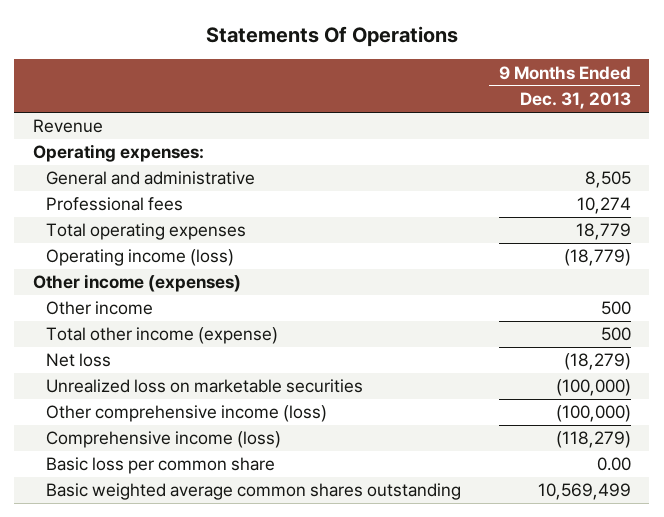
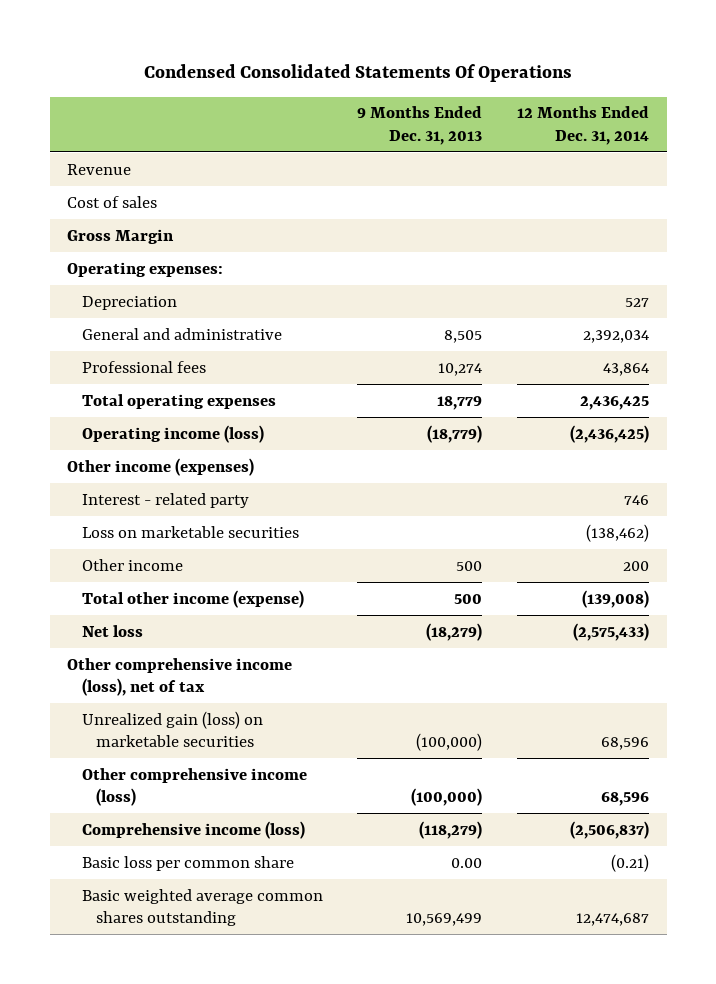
[205,25,458,47] Statements Of Operations -> [144,64,573,83] Condensed Consolidated Statements Of Operations
none -> [517,106,650,145] 12 Months Ended Dec. 31, 2014
none -> [67,195,158,208] Cost of sales
none -> [67,228,175,244] Gross Margin
none -> [81,295,177,310] Depreciation
none -> [81,492,249,508] Interest - related party
none -> [81,525,299,538] Loss on marketable securities
none -> [67,657,293,697] Other comprehensive income (loss), net of tax
[46,379,364,394] Unrealized loss on marketable securities -> [81,710,263,748] Unrealized gain (loss) on marketable securities

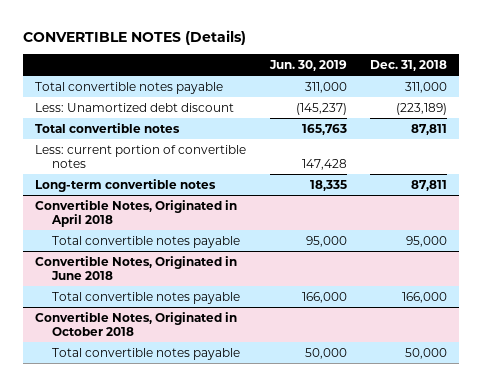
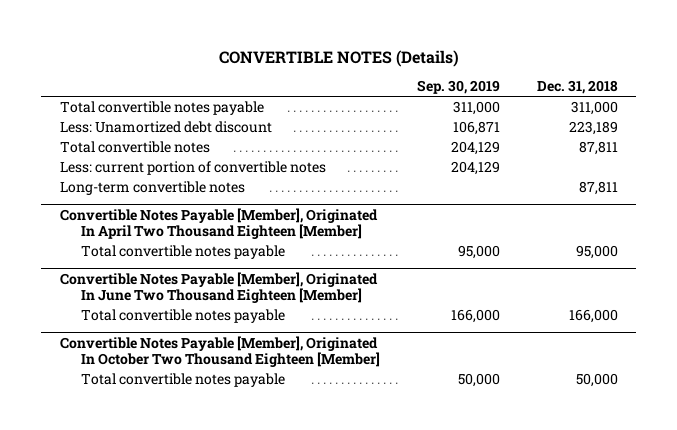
[268,59,347,71] Jun. 30, 2019 -> none
none -> [416,80,500,95] Sep. 30, 2019
[396,102,448,115] (223,189) -> [568,121,618,136] 223,189
[34,199,237,228] Convertible Notes, Originated in April 2018 -> none
none -> [59,207,378,239] Convertible Notes Payable [Member], Originated In April Two Thousand Eighteen [Member]
[34,255,237,281] Convertible Notes, Originated in June 2018 -> none
none -> [59,271,378,303] Convertible Notes Payable [Member], Originated In June Two Thousand Eighteen [Member]
[34,311,237,337] Convertible Notes, Originated in October 2018 -> none
none -> [59,335,380,367] Convertible Notes Payable [Member], Originated In October Two Thousand Eighteen [Member]

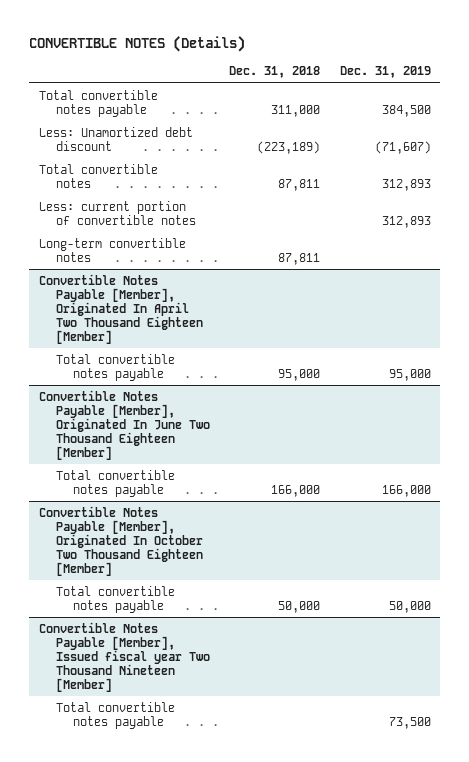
[416,80,500,95] Sep. 30, 2019 -> none
none -> [339,66,431,79] Dec. 31, 2019
[568,121,618,136] 223,189 -> [257,140,321,154] (223,189)
none -> [38,621,210,692] Convertible Notes Payable [Member], Issued fiscal year Two Thousand Nineteen [Member]
none -> [55,701,175,729] Total convertible notes payable

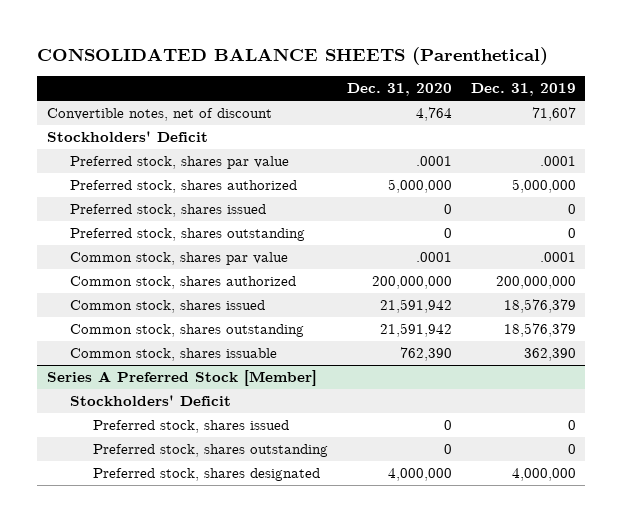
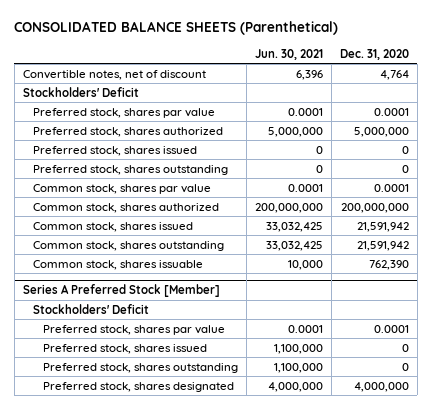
[470,83,576,97] Dec. 31, 2019 -> none
none -> [255,48,324,60] Jun. 30, 2021
[416,156,453,167] .0001 -> [374,107,410,116] 0.0001
[416,252,453,263] .0001 -> [374,183,410,192] 0.0001
none -> [43,324,226,335] Preferred stock, shares par value

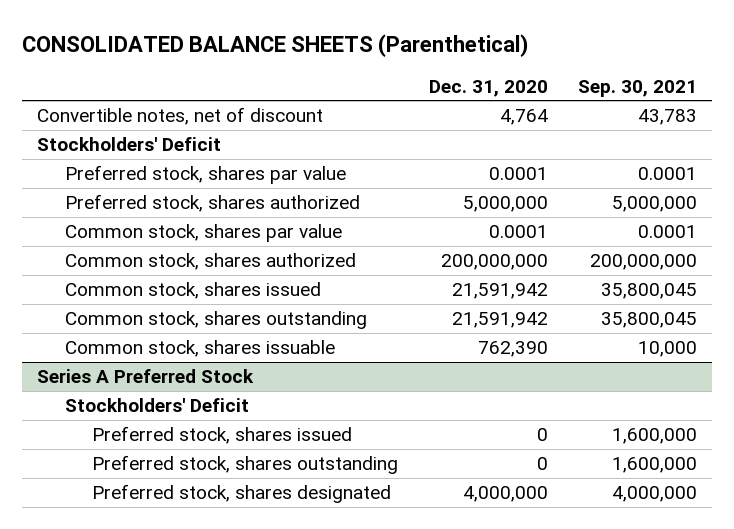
[255,48,324,60] Jun. 30, 2021 -> none
none -> [577,79,697,97] Sep. 30, 2021
[32,145,197,156] Preferred stock, shares issued -> none
[32,164,228,175] Preferred stock, shares outstanding -> none
[22,284,220,298] Series A Preferred Stock [Member] -> [37,369,255,384] Series A Preferred Stock
[43,324,226,335] Preferred stock, shares par value -> none

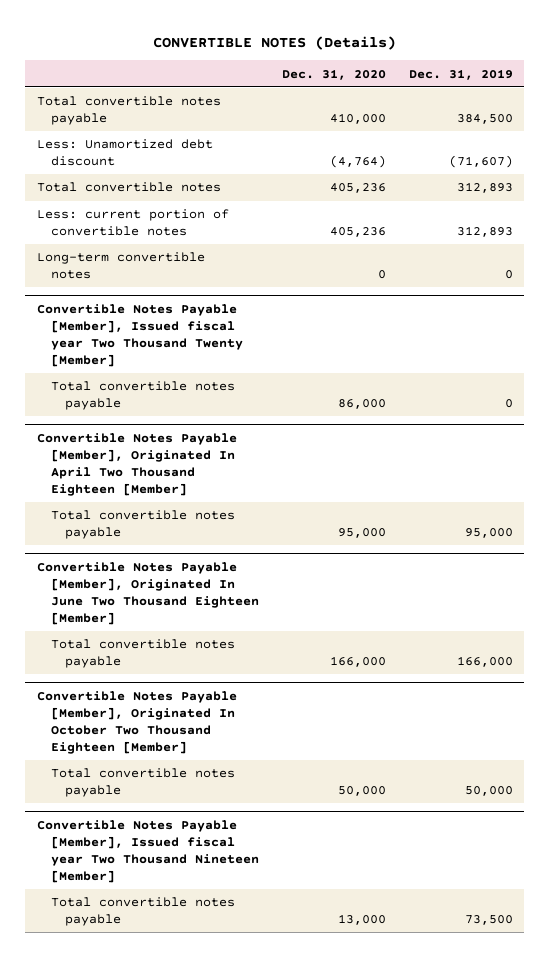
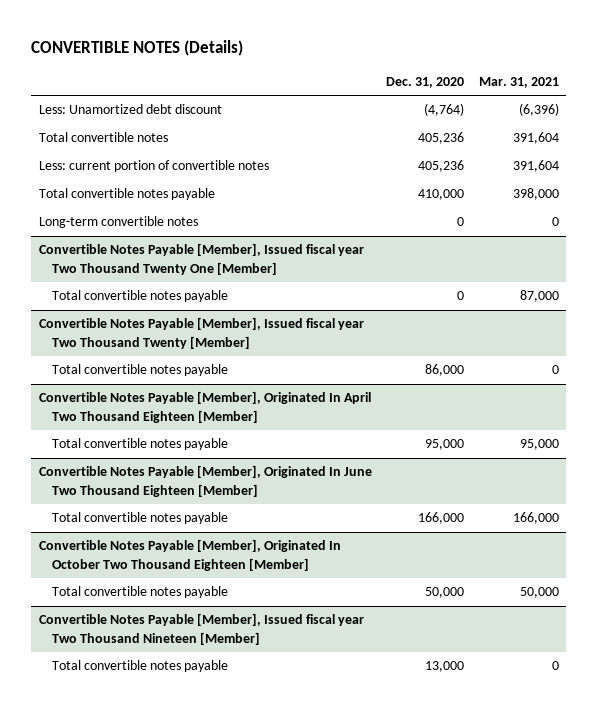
[408,68,513,80] Dec. 31, 2019 -> none
none -> [479,77,560,89] Mar. 31, 2021
[36,96,221,126] Total convertible notes payable -> [38,188,215,201] Total convertible notes payable
none -> [38,243,364,275] Convertible Notes Payable [Member], Issued fiscal year Two Thousand Twenty One [Member]
none -> [51,290,228,303] Total convertible notes payable

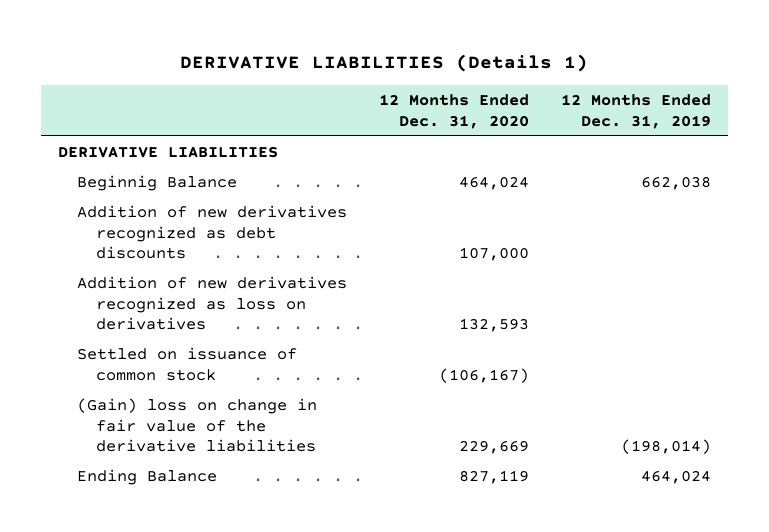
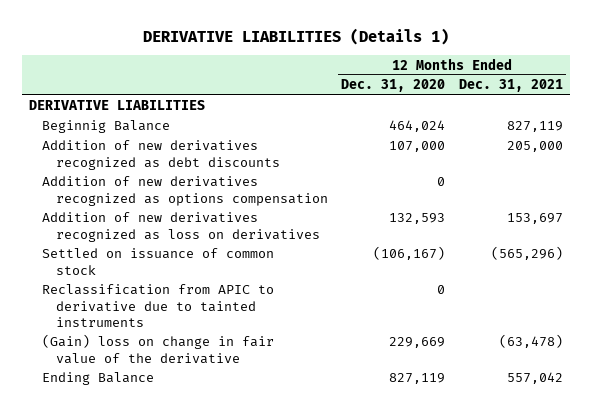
[561,94,712,129] 12 Months Ended Dec. 31, 2019 -> none
none -> [459,79,564,93] Dec. 31, 2021
none -> [42,176,328,206] Addition of new derivatives recognized as options compensation
none -> [42,284,275,328] Reclassification from APIC to derivative due to tainted instruments
[76,398,317,453] (Gain) loss on change in fair value of the derivative liabilities -> [42,334,275,364] (Gain) loss on change in fair value of the derivative

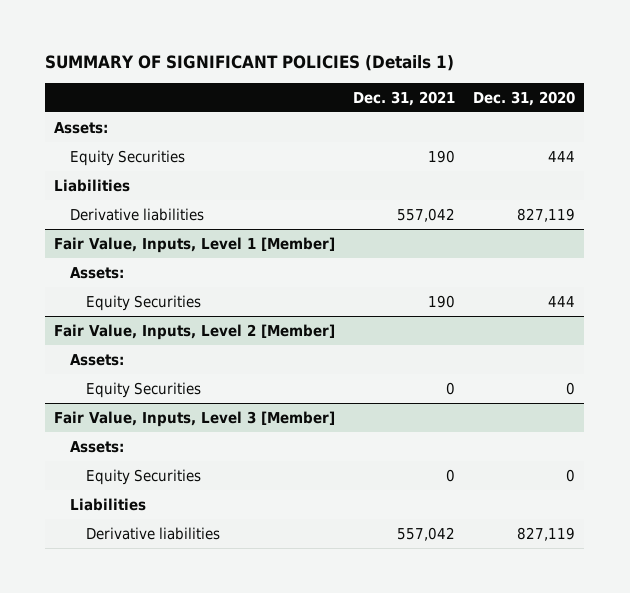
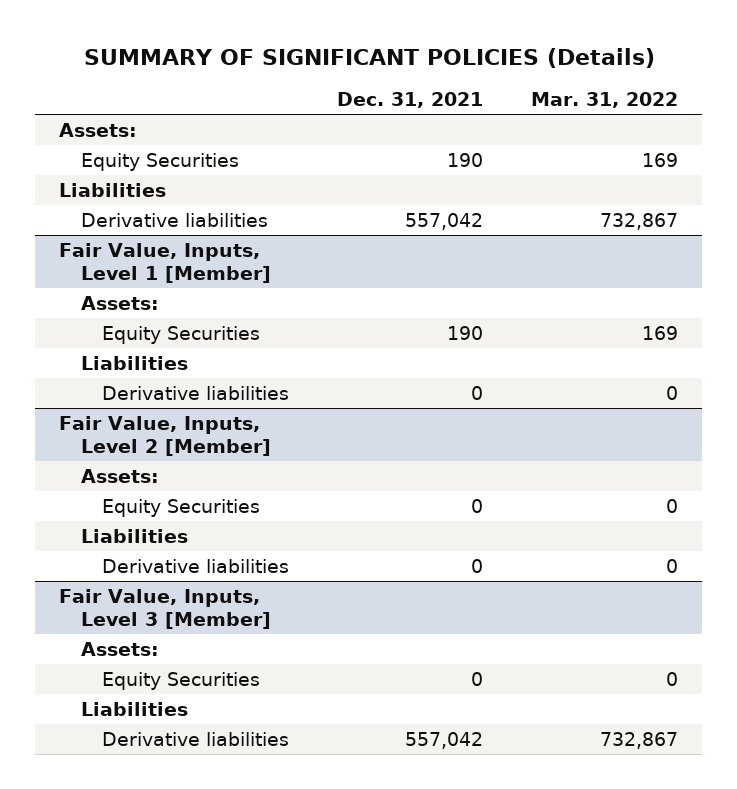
[45,55,455,72] SUMMARY OF SIGNIFICANT POLICIES (Details 1) -> [83,47,655,68] SUMMARY OF SIGNIFICANT POLICIES (Details)
[473,91,576,107] Dec. 31, 2020 -> none
none -> [530,91,678,108] Mar. 31, 2022
none -> [80,356,188,371] Liabilities
none -> [101,386,289,401] Derivative liabilities
none -> [80,529,188,544] Liabilities
none -> [101,559,289,574] Derivative liabilities

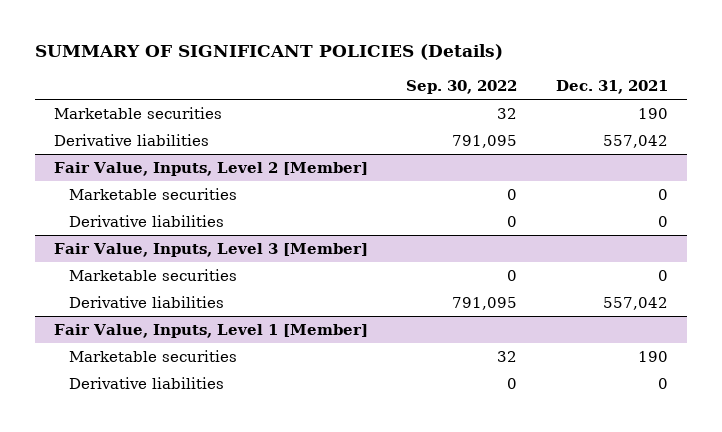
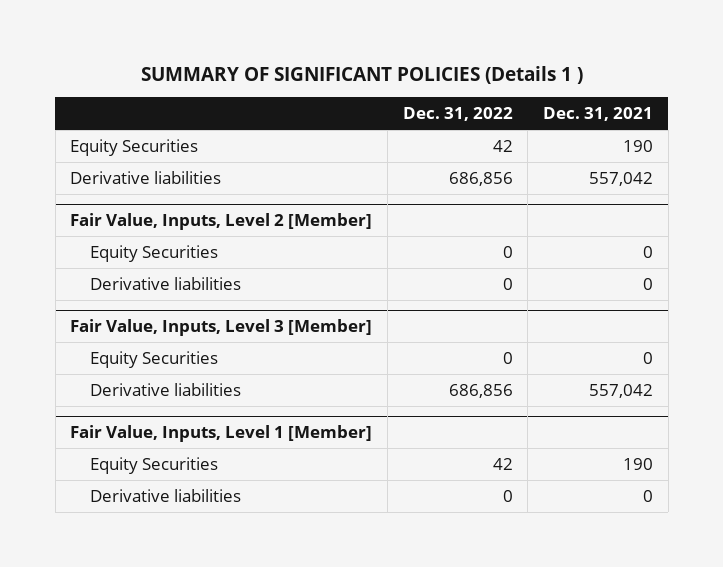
[34,44,503,61] SUMMARY OF SIGNIFICANT POLICIES (Details) -> [140,65,583,84] SUMMARY OF SIGNIFICANT POLICIES (Details 1 )
[406,79,518,94] Sep. 30, 2022 -> none
none -> [402,107,513,122] Dec. 31, 2022
[53,106,222,119] Marketable securities -> [70,138,199,156] Equity Securities
[69,187,238,200] Marketable securities -> [90,244,219,262] Equity Securities
[69,268,238,281] Marketable securities -> [90,350,219,368] Equity Securities
[69,349,238,362] Marketable securities -> [90,456,219,474] Equity Securities

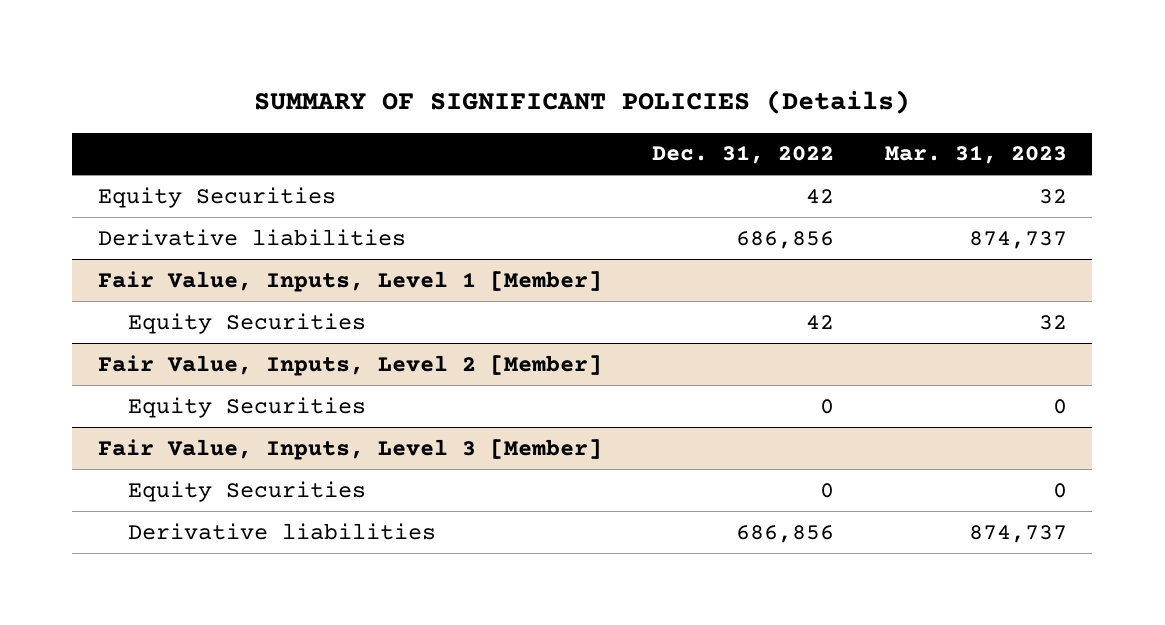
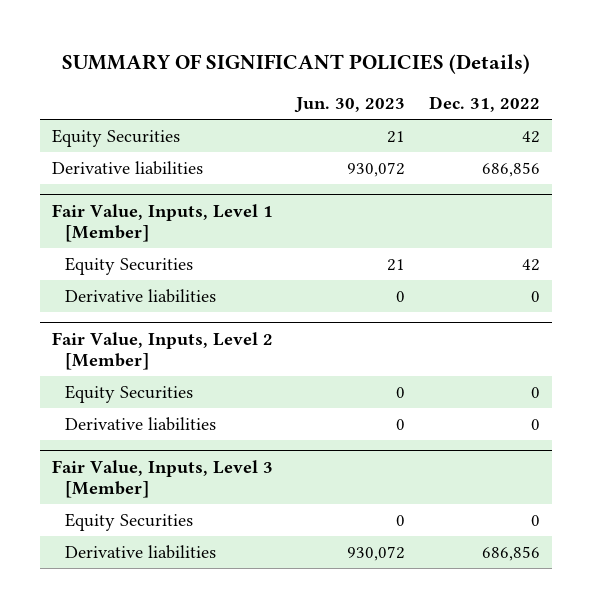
[884,145,1067,165] Mar. 31, 2023 -> none
none -> [294,97,406,114] Jun. 30, 2023
none -> [65,289,217,304] Derivative liabilities
none -> [65,417,217,432] Derivative liabilities

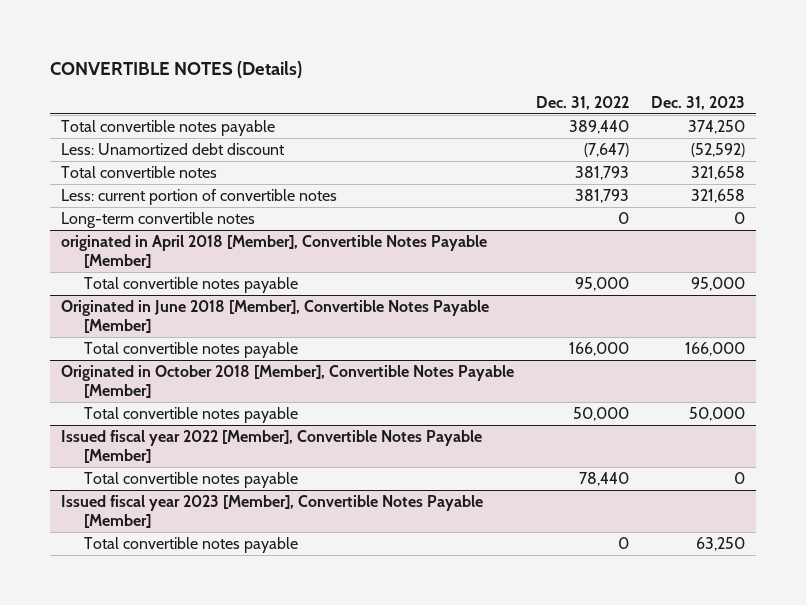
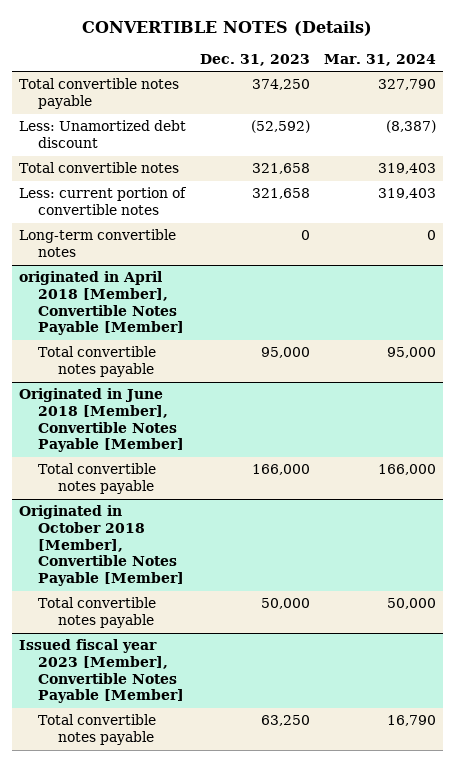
[536,95,630,110] Dec. 31, 2022 -> none
none -> [323,53,436,66] Mar. 31, 2024
[60,430,482,464] Issued fiscal year 2022 [Member], Convertible Notes Payable [Member] -> none
[84,472,299,489] Total convertible notes payable -> none

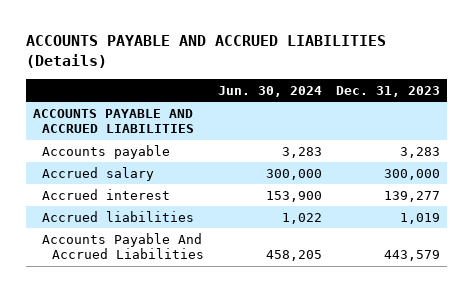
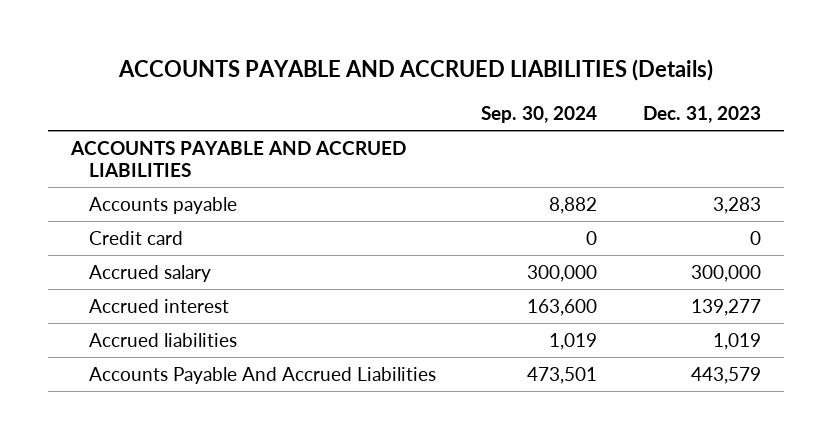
[217,85,322,97] Jun. 30, 2024 -> none
none -> [481,106,598,124] Sep. 30, 2024
none -> [88,230,183,245] Credit card

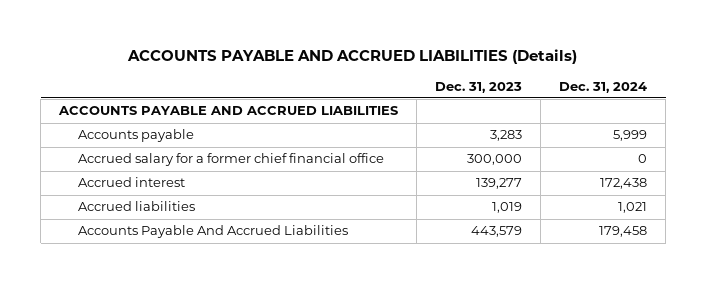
[481,106,598,124] Sep. 30, 2024 -> none
none -> [559,81,648,93] Dec. 31, 2024
[88,230,183,245] Credit card -> none
[88,264,211,282] Accrued salary -> [77,153,384,167] Accrued salary for a former chief financial office

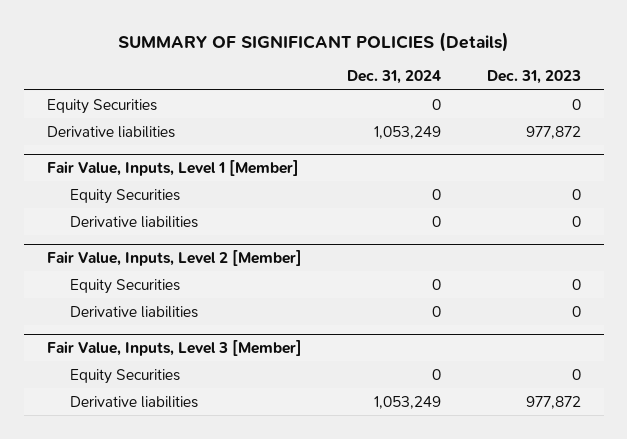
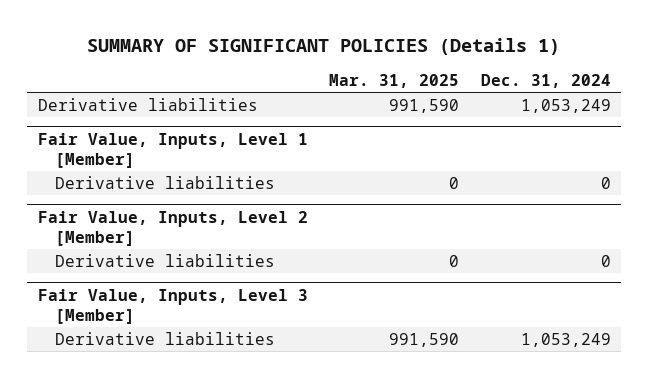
[117,31,509,52] SUMMARY OF SIGNIFICANT POLICIES (Details) -> [87,37,561,55] SUMMARY OF SIGNIFICANT POLICIES (Details 1)
[486,70,581,85] Dec. 31, 2023 -> none
none -> [329,73,460,88] Mar. 31, 2025
[46,98,157,114] Equity Securities -> none
[70,188,181,204] Equity Securities -> none
[70,278,181,294] Equity Securities -> none
[70,368,181,384] Equity Securities -> none

